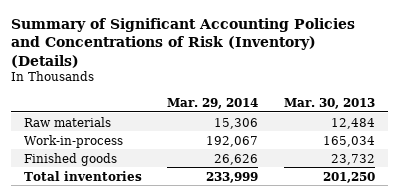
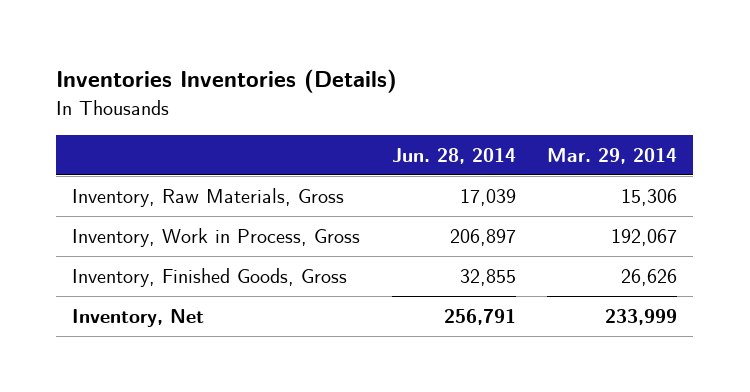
[10,18,355,68] Summary of Significant Accounting Policies and Concentrations of Risk (Inventory) (Details) -> [56,69,398,94] Inventories Inventories (Details)
[284,97,376,109] Mar. 30, 2013 -> none
none -> [391,147,516,164] Jun. 28, 2014
[23,116,111,127] Raw materials -> [72,188,345,208] Inventory, Raw Materials, Gross
[23,134,123,148] Work-in-process -> [72,228,361,248] Inventory, Work in Process, Gross
[23,152,117,166] Finished goods -> [72,268,348,288] Inventory, Finished Goods, Gross
[23,170,142,181] Total inventories -> [72,309,205,328] Inventory, Net

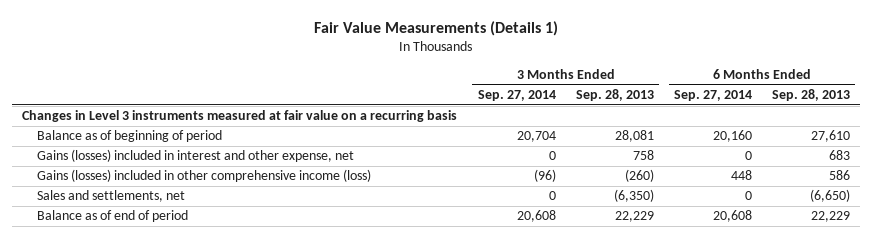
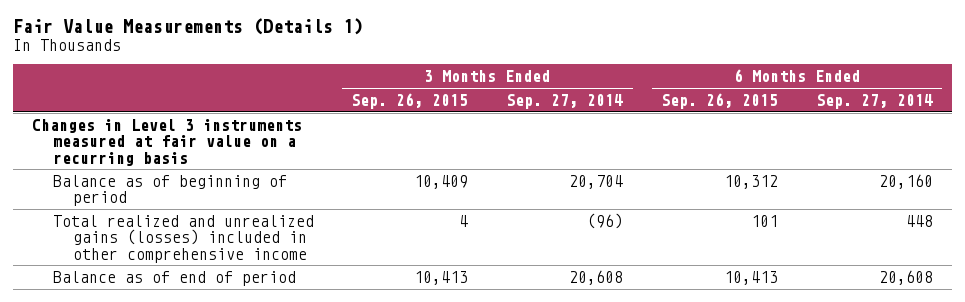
[575,89,654,102] Sep. 28, 2013 -> none
[772,89,851,102] Sep. 28, 2013 -> none
none -> [351,93,469,110] Sep. 26, 2015
none -> [661,93,779,110] Sep. 26, 2015
[37,149,355,163] Gains (losses) included in interest and other expense, net -> none
[37,190,186,203] Sales and settlements, net -> none
[37,169,372,183] Gains (losses) included in other comprehensive income (loss) -> [52,214,314,263] Total realized and unrealized gains (losses) included in other comprehensive income

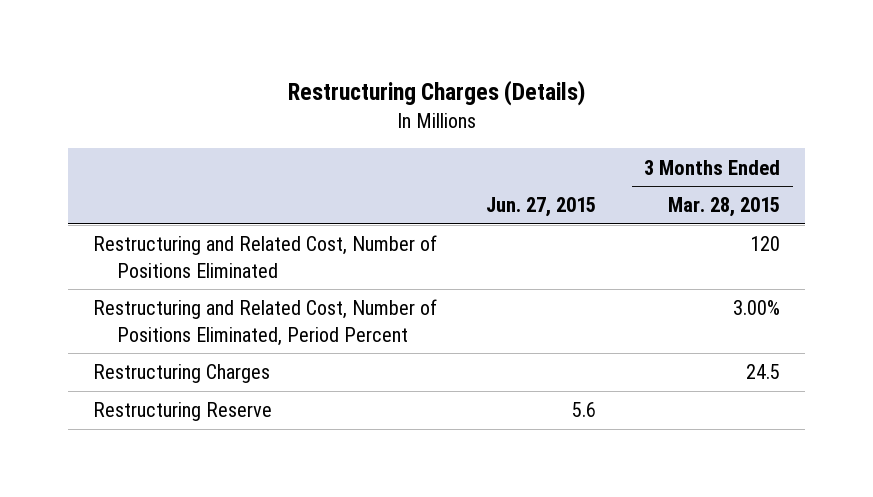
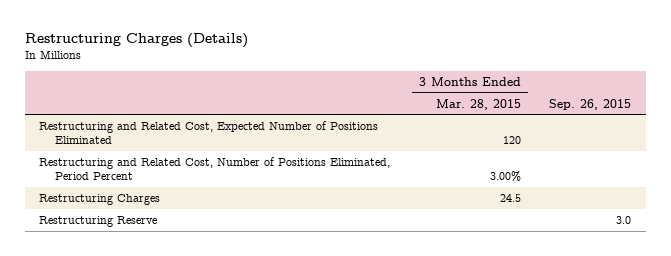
[485,197,596,218] Jun. 27, 2015 -> none
none -> [549,98,632,110] Sep. 26, 2015
[92,235,437,278] Restructuring and Related Cost, Number of Positions Eliminated -> [39,120,379,145] Restructuring and Related Cost, Expected Number of Positions Eliminated

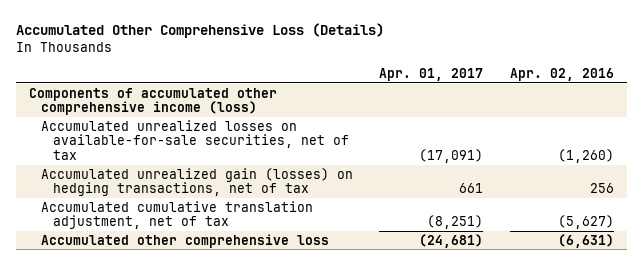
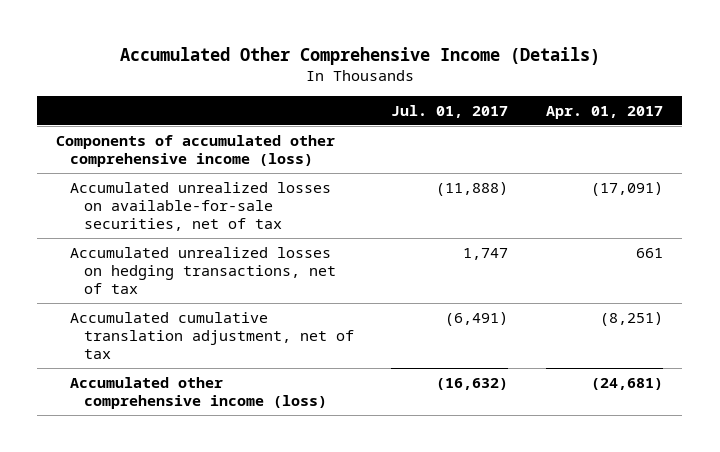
[15,23,384,39] Accumulated Other Comprehensive Loss (Details) -> [119,46,600,65] Accumulated Other Comprehensive Income (Details)
[509,67,614,81] Apr. 02, 2016 -> none
none -> [391,104,509,118] Jul. 01, 2017
[41,167,354,197] Accumulated unrealized gain (losses) on hedging transactions, net of tax -> [69,246,336,294] Accumulated unrealized losses on hedging transactions, net of tax
[41,233,330,248] Accumulated other comprehensive loss -> [69,376,327,409] Accumulated other comprehensive income (loss)

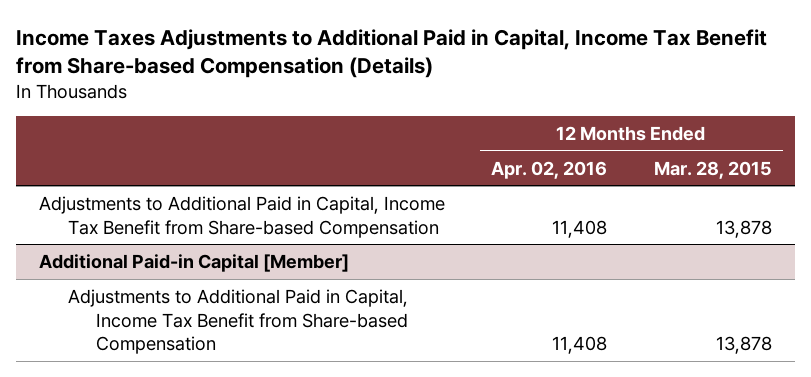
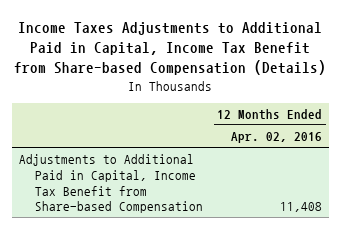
[653,160,772,179] Mar. 28, 2015 -> none
[39,253,350,272] Additional Paid-in Capital [Member] -> none
[67,288,408,355] Adjustments to Additional Paid in Capital, Income Tax Benefit from Share-based Compensation -> none

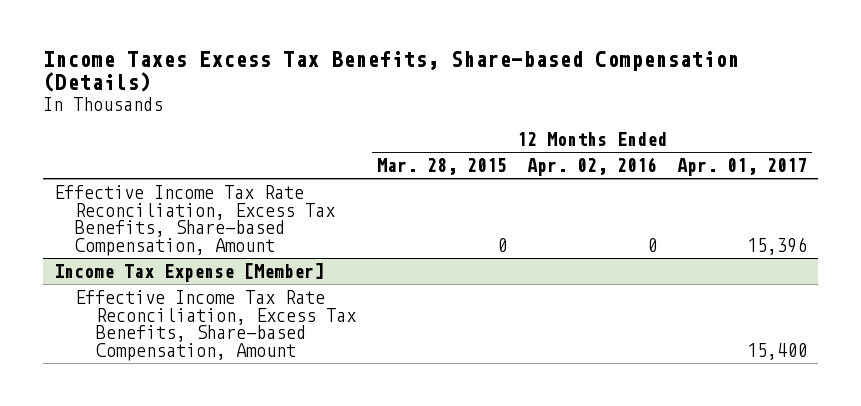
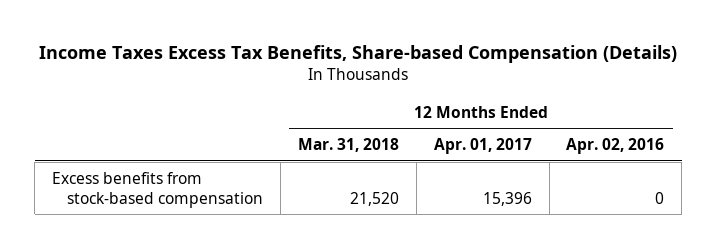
[376,158,507,176] Mar. 28, 2015 -> none
none -> [297,138,399,153] Mar. 31, 2018
[53,263,324,283] Income Tax Expense [Member] -> none
[74,290,357,361] Effective Income Tax Rate Reconciliation, Excess Tax Benefits, Share-based Compensation, Amount -> none
[53,185,335,256] Effective Income Tax Rate Reconciliation, Excess Tax Benefits, Share-based Compensation, Amount -> [52,171,263,208] Excess benefits from stock-based compensation

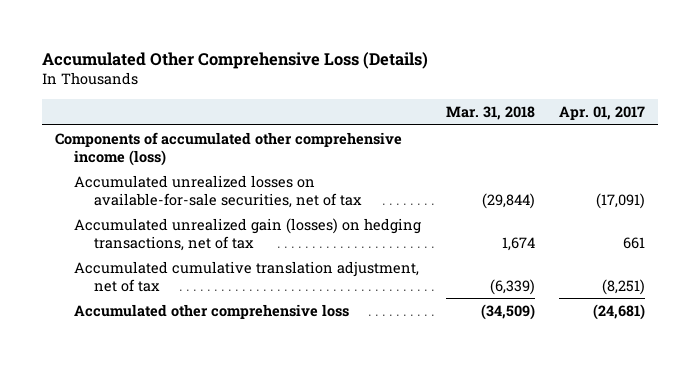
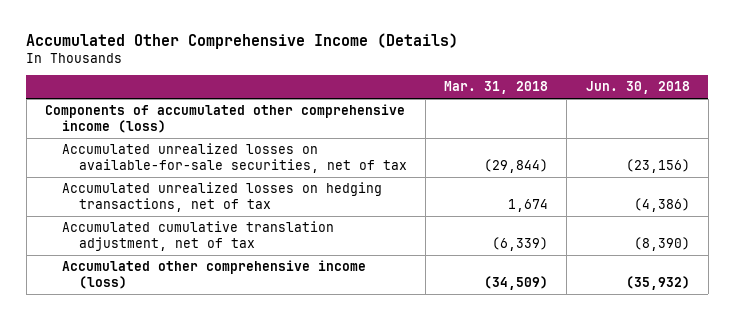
[42,51,429,69] Accumulated Other Comprehensive Loss (Details) -> [26,32,459,49] Accumulated Other Comprehensive Income (Details)
[559,105,646,120] Apr. 01, 2017 -> none
none -> [585,81,690,95] Jun. 30, 2018
[74,218,422,251] Accumulated unrealized gain (losses) on hedging transactions, net of tax -> [61,182,382,212] Accumulated unrealized losses on hedging transactions, net of tax
[74,304,350,320] Accumulated other comprehensive loss -> [61,260,366,289] Accumulated other comprehensive income (loss)

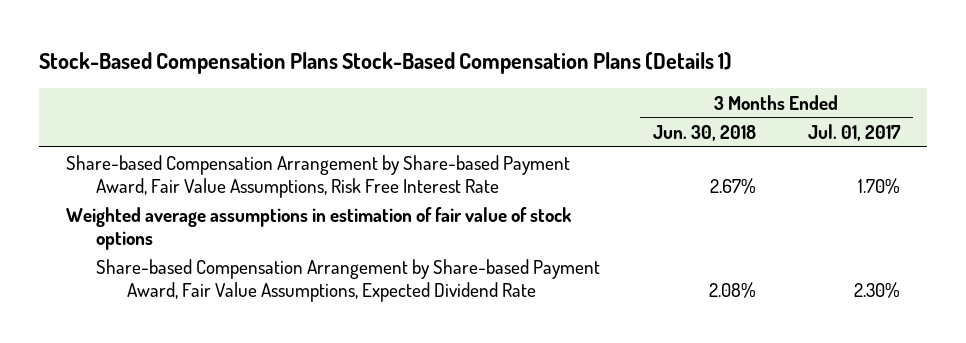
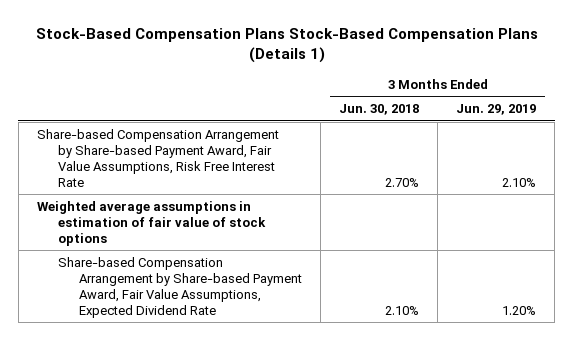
[808,123,902,141] Jul. 01, 2017 -> none
none -> [456,104,537,116] Jun. 29, 2019
[709,177,756,194] 2.67% -> [384,177,419,187] 2.70%
[708,281,756,298] 2.08% -> [384,305,419,315] 2.10%

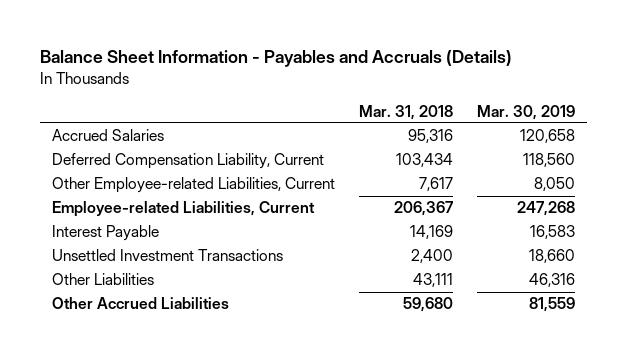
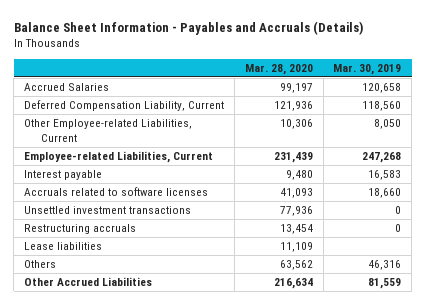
[358,104,453,120] Mar. 31, 2018 -> none
none -> [244,63,313,75] Mar. 28, 2020
[51,225,159,242] Interest Payable -> [24,170,103,181] Interest payable
none -> [24,187,209,197] Accruals related to software licenses
[51,249,283,262] Unsettled Investment Transactions -> [24,206,192,215] Unsettled investment transactions
[529,249,576,264] 18,660 -> [395,206,402,215] 0
none -> [24,224,137,235] Restructuring accruals
none -> [24,242,103,251] Lease liabilities
[51,273,154,286] Other Liabilities -> [24,260,57,269] Others

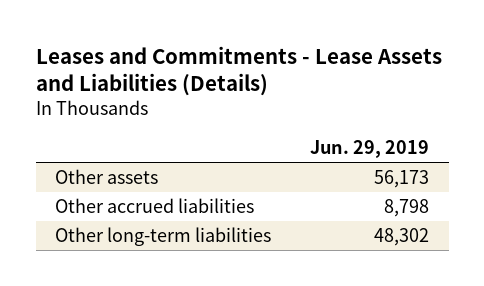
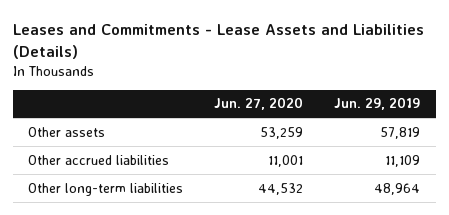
none -> [214,97,304,111] Jun. 27, 2020
[374,170,430,189] 56,173 -> [380,126,421,139] 57,819
[384,199,430,218] 8,798 -> [385,154,421,167] 11,109
[374,228,430,247] 48,302 -> [374,182,421,195] 48,964

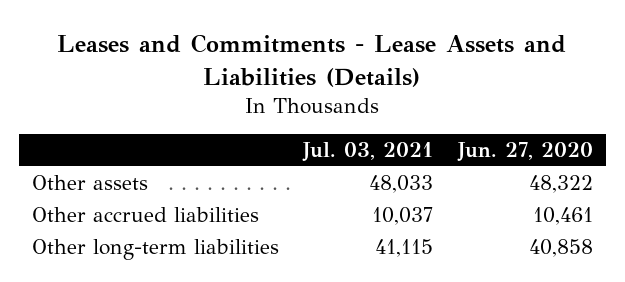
[334,97,421,111] Jun. 29, 2019 -> none
none -> [302,142,434,163] Jul. 03, 2021
[260,126,304,139] 53,259 -> [529,175,594,194] 48,322
[268,154,304,167] 11,001 -> [533,207,594,226] 10,461
[258,182,304,195] 44,532 -> [529,239,594,258] 40,858

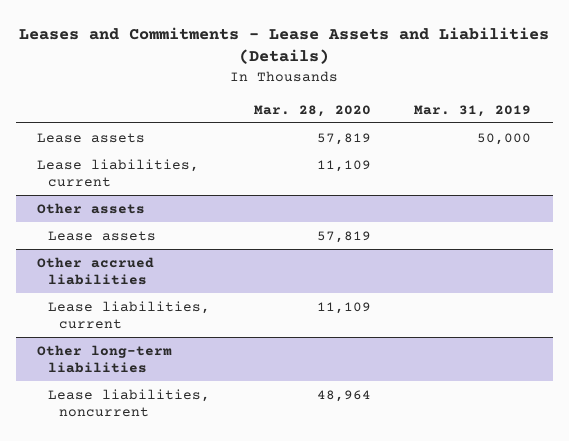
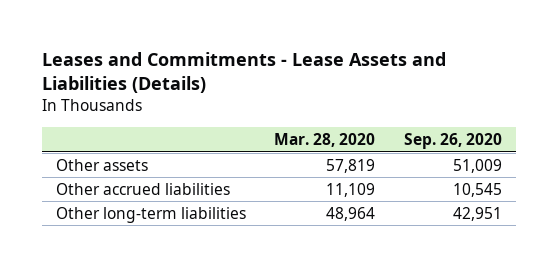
[414,104,532,117] Mar. 31, 2019 -> none
none -> [403,132,502,149] Sep. 26, 2020
[37,202,146,214] Other assets -> none
[48,230,157,241] Lease assets -> none
[37,256,155,285] Other accrued liabilities -> none
[48,300,211,329] Lease liabilities, current -> none
[37,344,173,373] Other long-term liabilities -> none
[37,132,146,143] Lease assets -> [56,158,149,171] Other assets
[37,158,200,187] Lease liabilities, current -> [56,182,231,195] Other accrued liabilities
[48,388,211,417] Lease liabilities, noncurrent -> [56,206,247,223] Other long-term liabilities

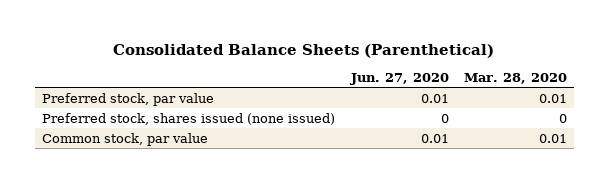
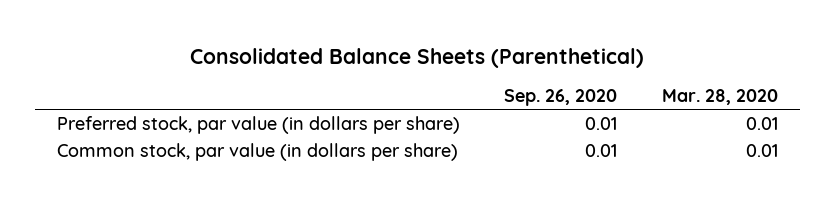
[349,72,449,85] Jun. 27, 2020 -> none
none -> [504,88,618,106] Sep. 26, 2020
[42,112,336,125] Preferred stock, shares issued (none issued) -> none
[42,92,215,106] Preferred stock, par value -> [57,116,461,135] Preferred stock, par value (in dollars per share)
[42,132,209,146] Common stock, par value -> [57,143,459,162] Common stock, par value (in dollars per share)

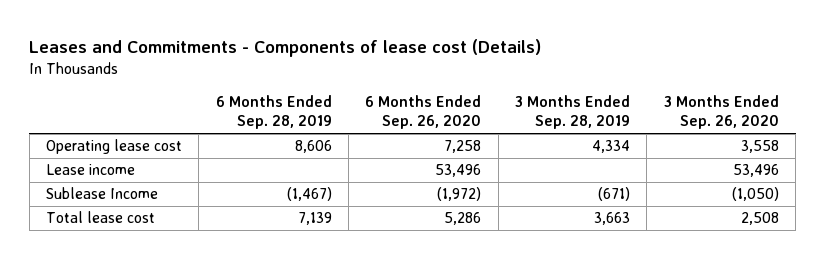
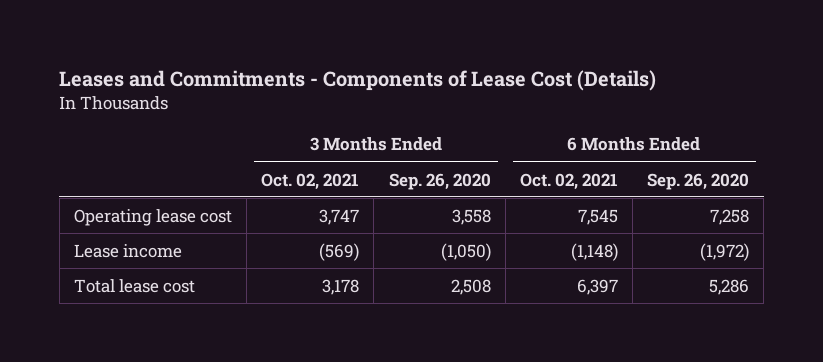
[29,39,542,58] Leases and Commitments - Components of lease cost (Details) -> [59,70,657,92] Leases and Commitments - Components of Lease Cost (Details)
[215,94,332,130] 6 Months Ended Sep. 28, 2019 -> none
[515,94,631,130] 3 Months Ended Sep. 28, 2019 -> none
none -> [261,172,360,190] Oct. 02, 2021
none -> [519,172,618,190] Oct. 02, 2021
[45,187,158,200] Sublease Income -> none
[435,164,482,178] 53,496 -> [700,242,750,261] (1,972)
[732,164,779,178] 53,496 -> [440,242,491,261] (1,050)

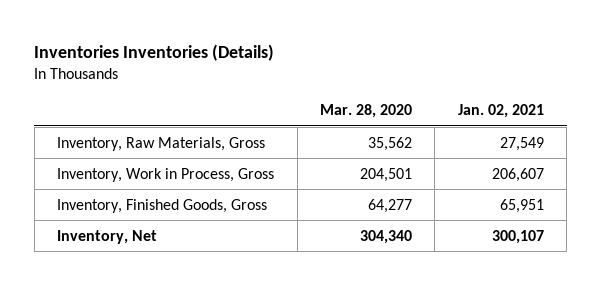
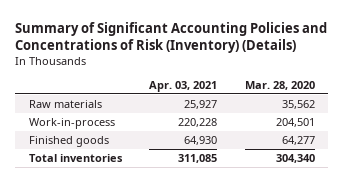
[34,44,275,62] Inventories Inventories (Details) -> [15,21,328,53] Summary of Significant Accounting Policies and Concentrations of Risk (Inventory) (Details)
[457,104,544,119] Jan. 02, 2021 -> none
none -> [149,80,218,92] Apr. 03, 2021
[57,136,266,151] Inventory, Raw Materials, Gross -> [28,99,102,108] Raw materials
[57,167,275,182] Inventory, Work in Process, Gross -> [28,117,115,129] Work-in-process
[57,198,268,213] Inventory, Finished Goods, Gross -> [28,135,109,147] Finished goods
[57,229,158,244] Inventory, Net -> [28,153,123,162] Total inventories

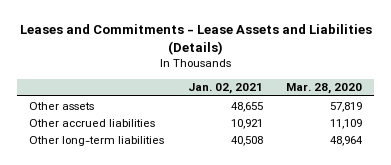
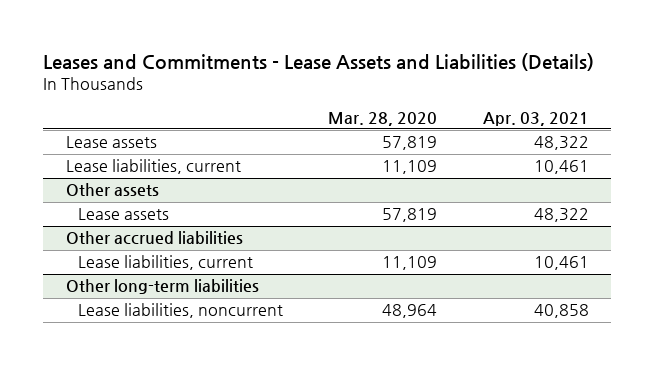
[187,83,263,95] Jan. 02, 2021 -> none
none -> [482,111,589,126] Apr. 03, 2021
[28,101,94,110] Other assets -> [65,136,157,149] Lease assets
[28,118,155,127] Other accrued liabilities -> [65,159,241,175] Lease liabilities, current
none -> [65,183,159,197] Other assets
none -> [77,208,169,221] Lease assets
none -> [65,231,243,246] Other accrued liabilities
none -> [77,255,253,271] Lease liabilities, current
none -> [65,279,259,295] Other long-term liabilities
[28,135,164,146] Other long-term liabilities -> [77,303,283,319] Lease liabilities, noncurrent

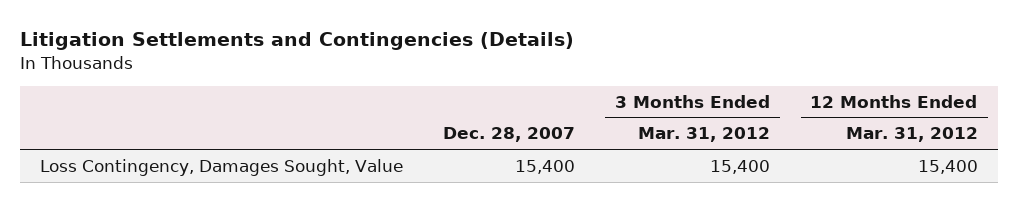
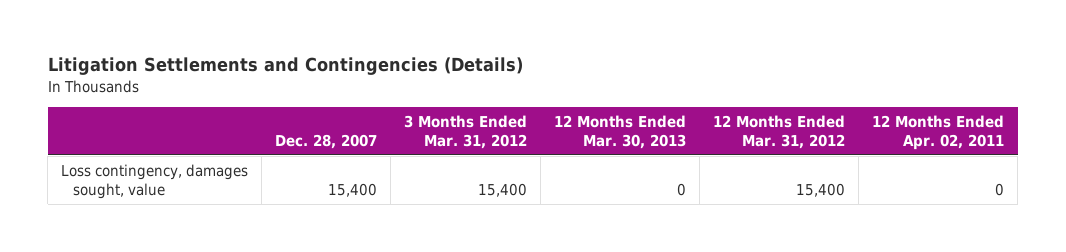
none -> [554,114,687,149] 12 Months Ended Mar. 30, 2013
none -> [872,114,1005,150] 12 Months Ended Apr. 02, 2011
[40,158,404,176] Loss Contingency, Damages Sought, Value -> [61,164,249,199] Loss contingency, damages sought, value

